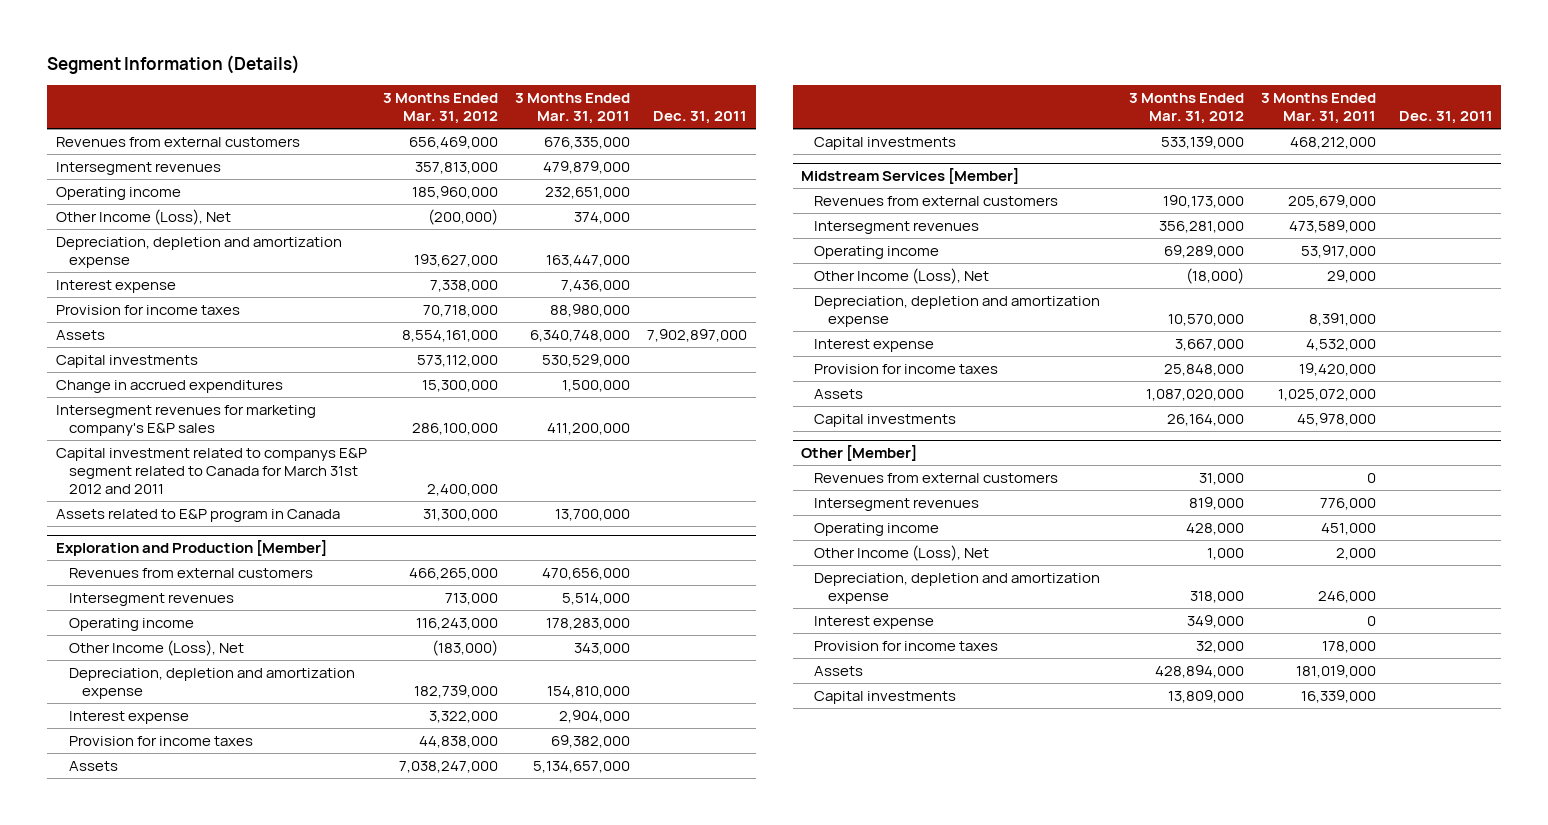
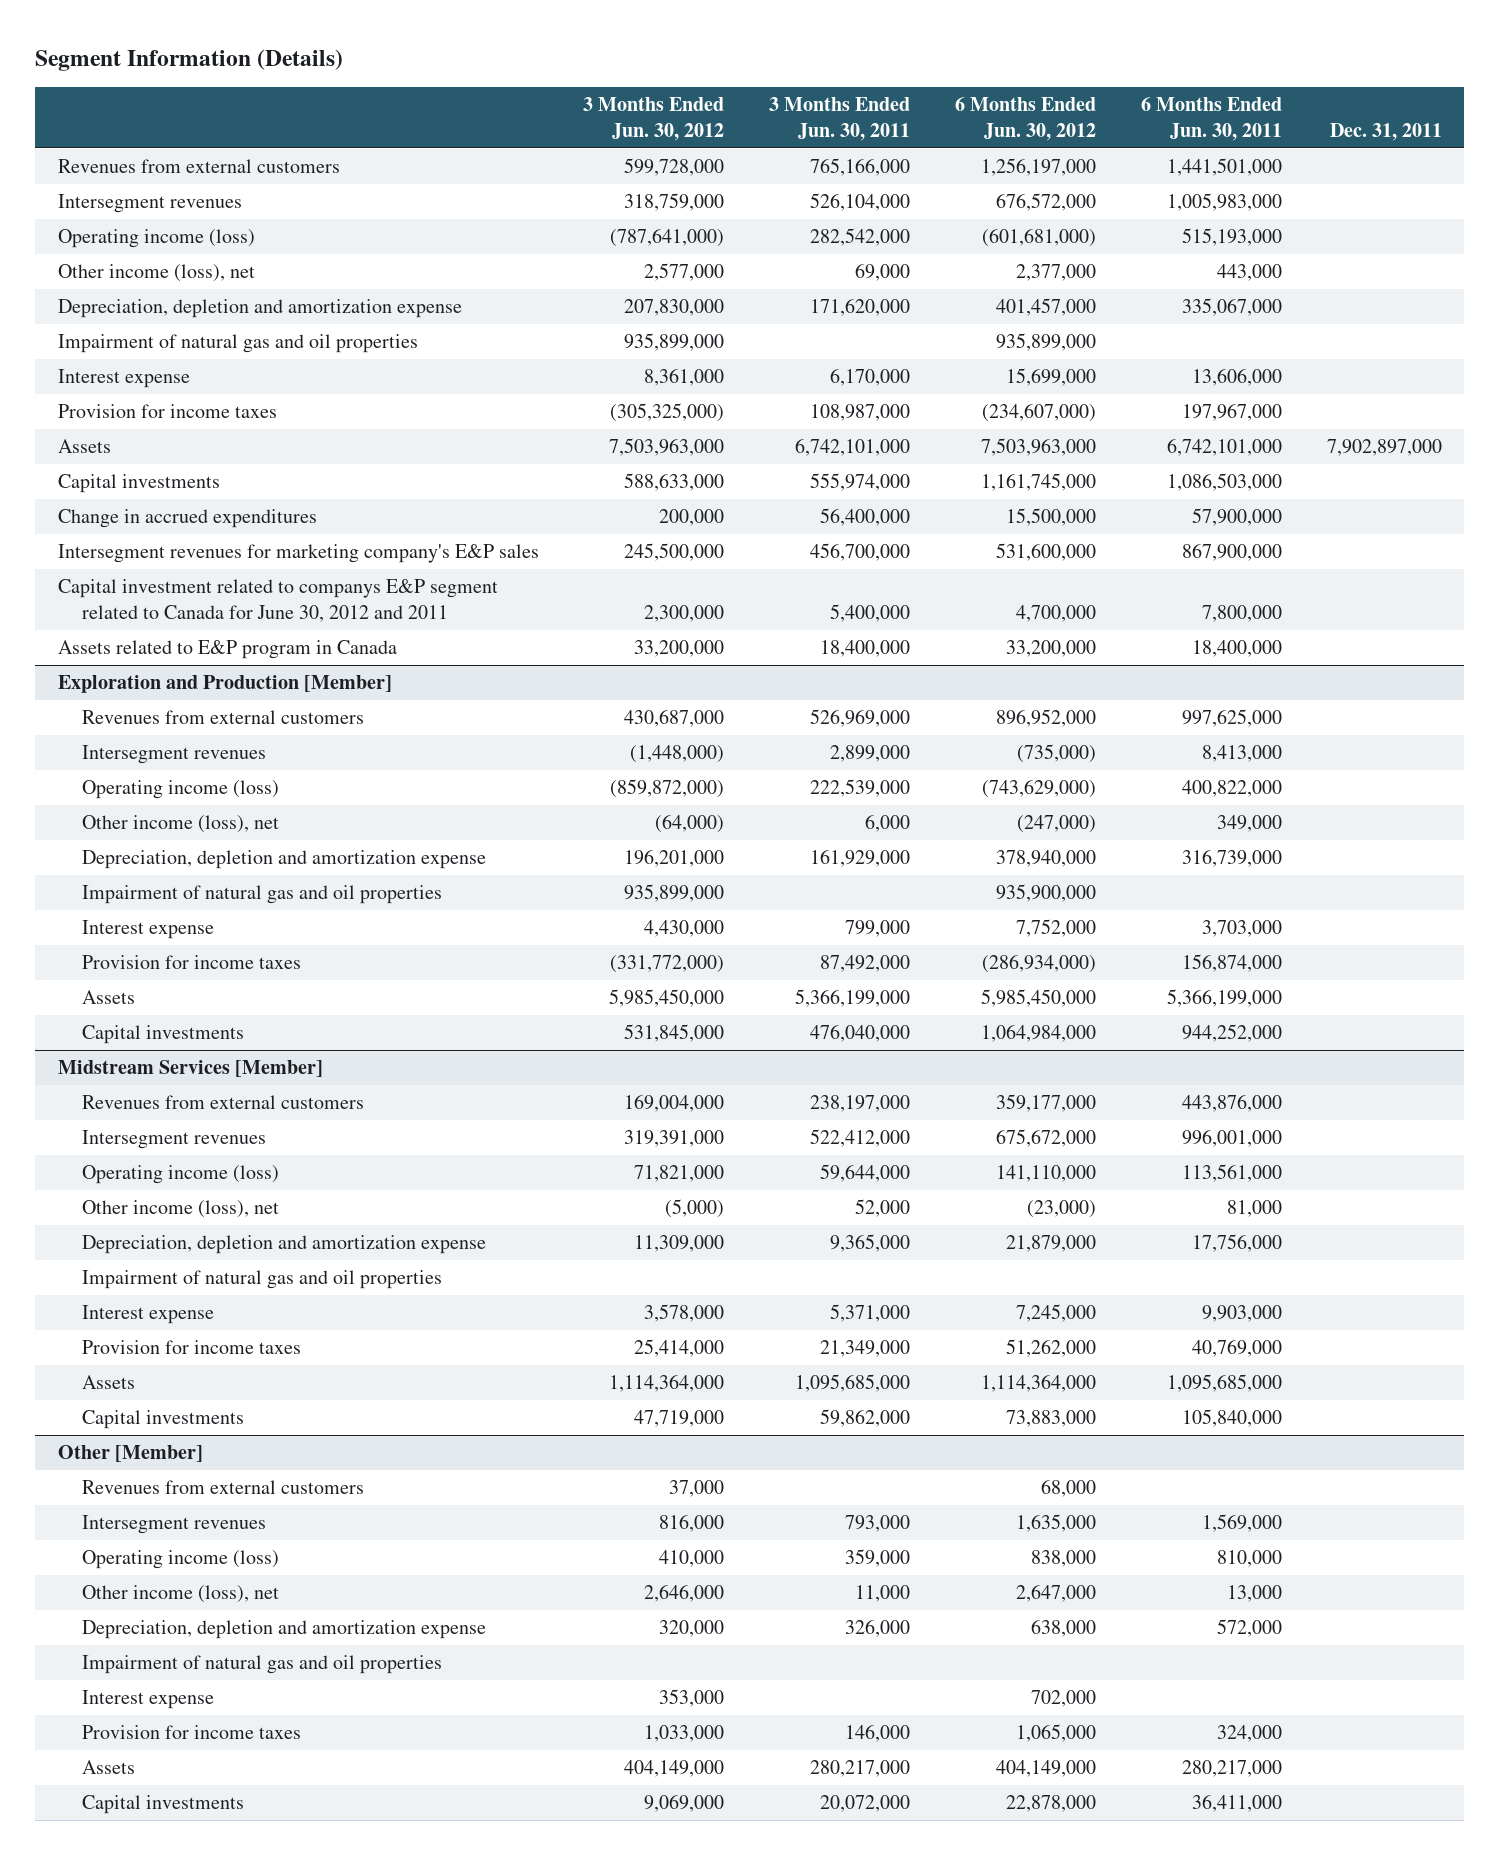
[383,92,499,125] 3 Months Ended Mar. 31, 2012 -> none
[515,92,631,125] 3 Months Ended Mar. 31, 2011 -> none
none -> [583,97,725,141] 3 Months Ended Jun. 30, 2012
none -> [769,97,911,141] 3 Months Ended Jun. 30, 2011
none -> [955,97,1097,141] 6 Months Ended Jun. 30, 2012
none -> [1141,97,1283,141] 6 Months Ended Jun. 30, 2011
[55,186,181,200] Operating income -> [57,229,255,249] Operating income (loss)
[55,208,231,225] Other Income (Loss), Net -> [57,264,255,283] Other income (loss), net
none -> [57,334,418,354] Impairment of natural gas and oil properties
[55,447,367,495] Capital investment related to companys E&P segment related to Canada for March 31st 2012 and 2011 -> [57,579,498,623] Capital investment related to companys E&P segment related to Canada for June 30, 2012 and 2011
[68,617,194,631] Operating income -> [81,780,279,800] Operating income (loss)
[68,639,244,656] Other Income (Loss), Net -> [81,815,279,834] Other income (loss), net
none -> [81,885,442,905] Impairment of natural gas and oil properties
[814,245,940,259] Operating income -> [81,1165,279,1185] Operating income (loss)
[814,267,990,284] Other Income (Loss), Net -> [81,1200,279,1219] Other income (loss), net
none -> [81,1270,442,1290] Impairment of natural gas and oil properties
[814,522,940,536] Operating income -> [81,1550,279,1570] Operating income (loss)
[814,544,990,561] Other Income (Loss), Net -> [81,1585,279,1604] Other income (loss), net
none -> [81,1655,442,1675] Impairment of natural gas and oil properties

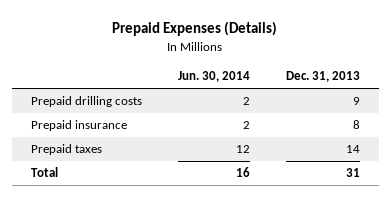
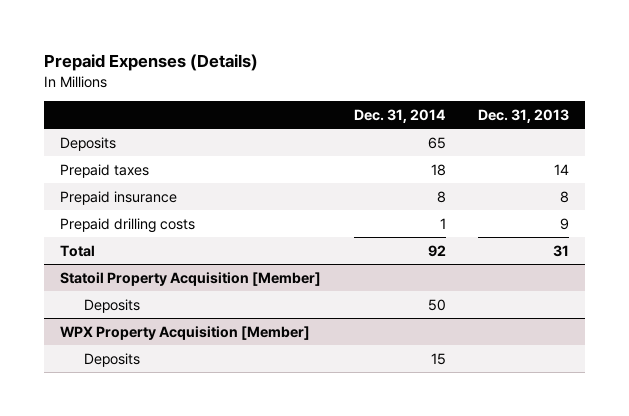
[177,71,250,83] Jun. 30, 2014 -> none
none -> [353,109,446,124] Dec. 31, 2014
none -> [60,136,117,151] Deposits
[30,120,127,132] Prepaid insurance -> [60,190,178,205] Prepaid insurance
[30,96,142,108] Prepaid drilling costs -> [60,217,196,233] Prepaid drilling costs
none -> [60,271,322,286] Statoil Property Acquisition [Member]
none -> [83,298,140,313] Deposits
none -> [60,325,311,340] WPX Property Acquisition [Member]
none -> [83,352,140,367] Deposits

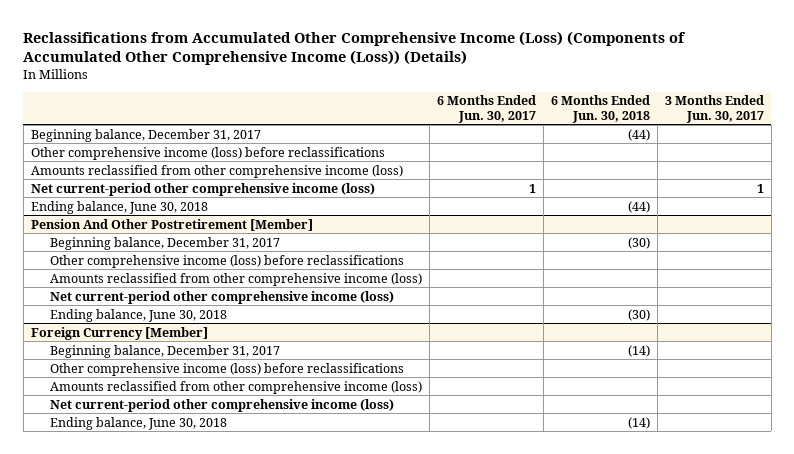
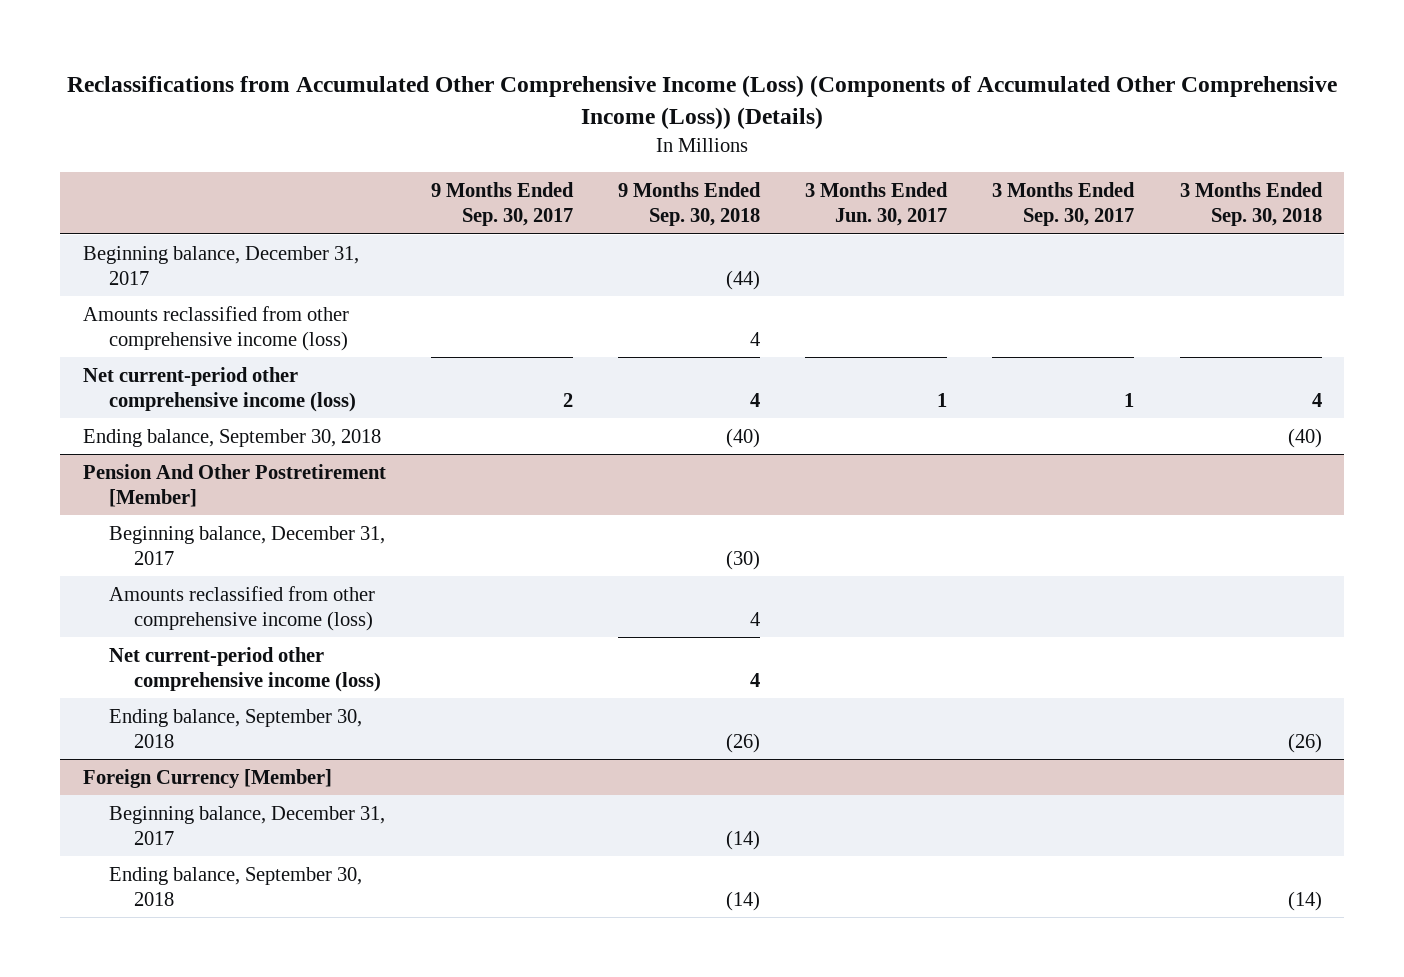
[437,95,537,123] 6 Months Ended Jun. 30, 2017 -> none
[550,95,650,123] 6 Months Ended Jun. 30, 2018 -> none
none -> [430,182,574,227] 9 Months Ended Sep. 30, 2017
none -> [618,182,762,227] 9 Months Ended Sep. 30, 2018
none -> [992,182,1136,227] 3 Months Ended Sep. 30, 2017
none -> [1179,182,1323,227] 3 Months Ended Sep. 30, 2018
[30,146,385,160] Other comprehensive income (loss) before reclassifications -> none
[30,200,208,214] Ending balance, June 30, 2018 -> [82,428,381,447] Ending balance, September 30, 2018
[50,254,405,268] Other comprehensive income (loss) before reclassifications -> none
[50,308,228,322] Ending balance, June 30, 2018 -> [108,708,362,749] Ending balance, September 30, 2018
[50,362,405,376] Other comprehensive income (loss) before reclassifications -> none
[50,380,423,394] Amounts reclassified from other comprehensive income (loss) -> none
[50,398,395,412] Net current-period other comprehensive income (loss) -> none
[50,416,228,430] Ending balance, June 30, 2018 -> [108,866,362,907] Ending balance, September 30, 2018

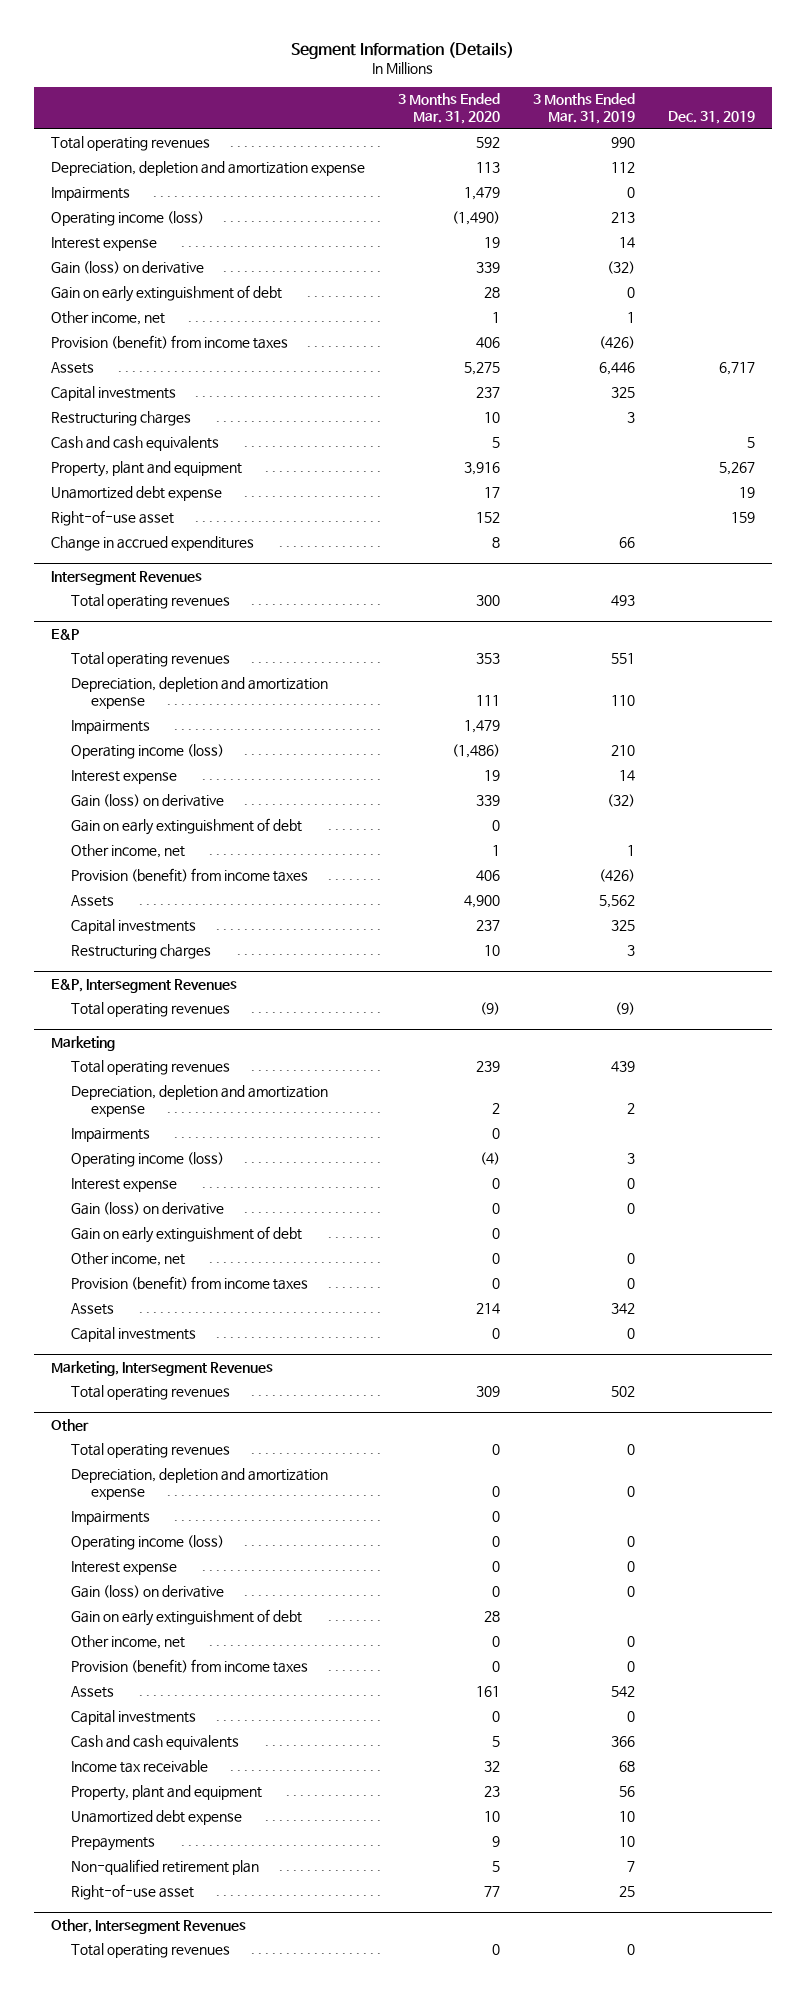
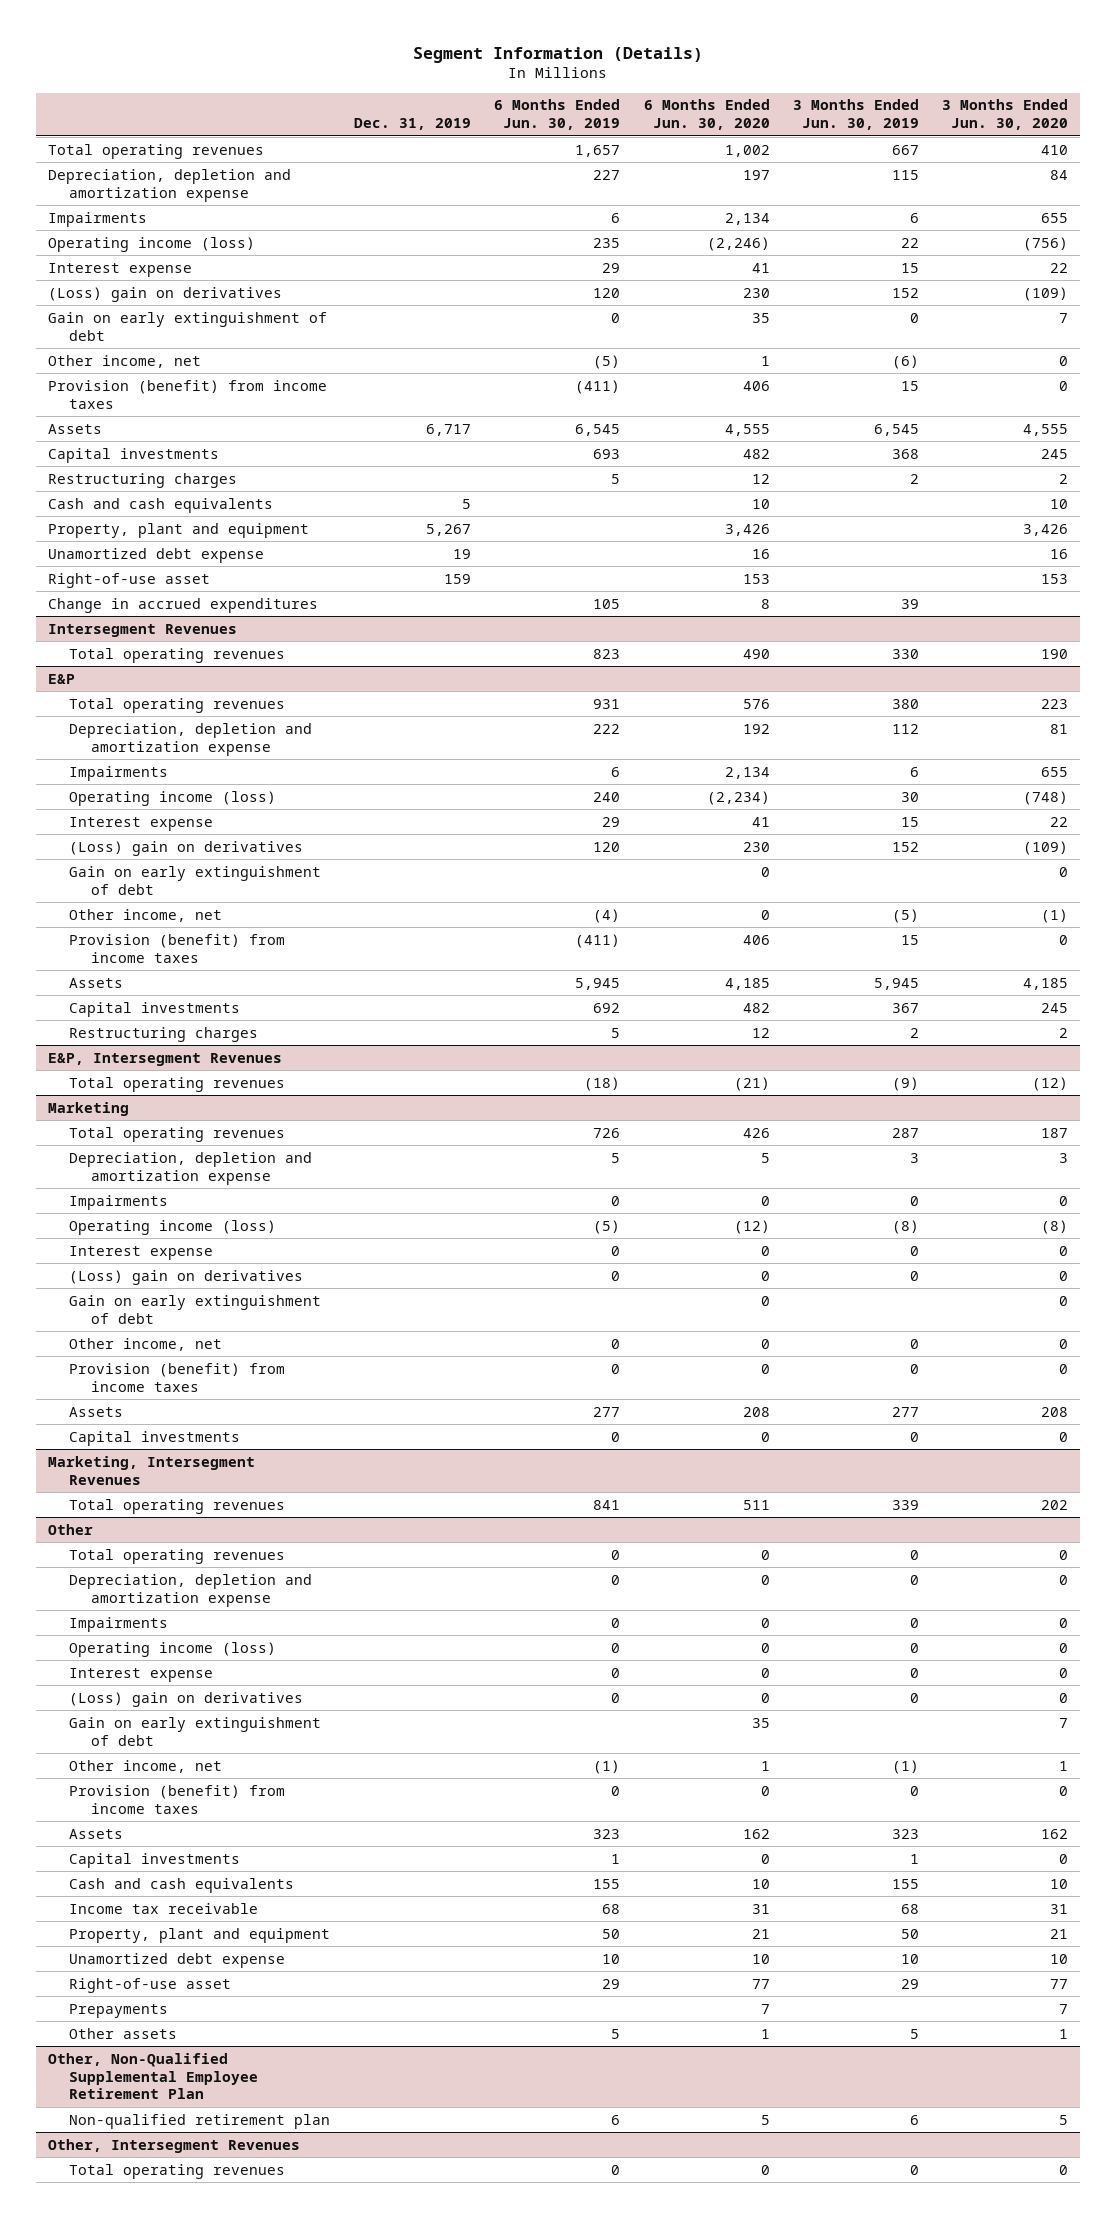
[398,93,501,125] 3 Months Ended Mar. 31, 2020 -> none
[533,93,636,125] 3 Months Ended Mar. 31, 2019 -> none
none -> [494,99,621,131] 6 Months Ended Jun. 30, 2019
none -> [643,99,770,131] 6 Months Ended Jun. 30, 2020
none -> [792,99,919,131] 3 Months Ended Jun. 30, 2019
none -> [942,99,1069,131] 3 Months Ended Jun. 30, 2020
[50,261,204,275] Gain (loss) on derivative -> [47,286,282,302] (Loss) gain on derivatives
[70,794,224,808] Gain (loss) on derivative -> [69,840,304,856] (Loss) gain on derivatives
[70,1202,224,1216] Gain (loss) on derivative -> [69,1269,304,1285] (Loss) gain on derivatives
[70,1585,224,1599] Gain (loss) on derivative -> [69,1691,304,1707] (Loss) gain on derivatives
[70,1859,259,1876] Non-qualified retirement plan -> none
[70,1836,155,1852] Prepayments -> [69,2003,169,2018] Prepayments
none -> [69,2027,178,2039] Other assets
none -> [47,2052,259,2100] Other, Non-Qualified Supplemental Employee Retirement Plan
none -> [69,2113,331,2129] Non-qualified retirement plan

